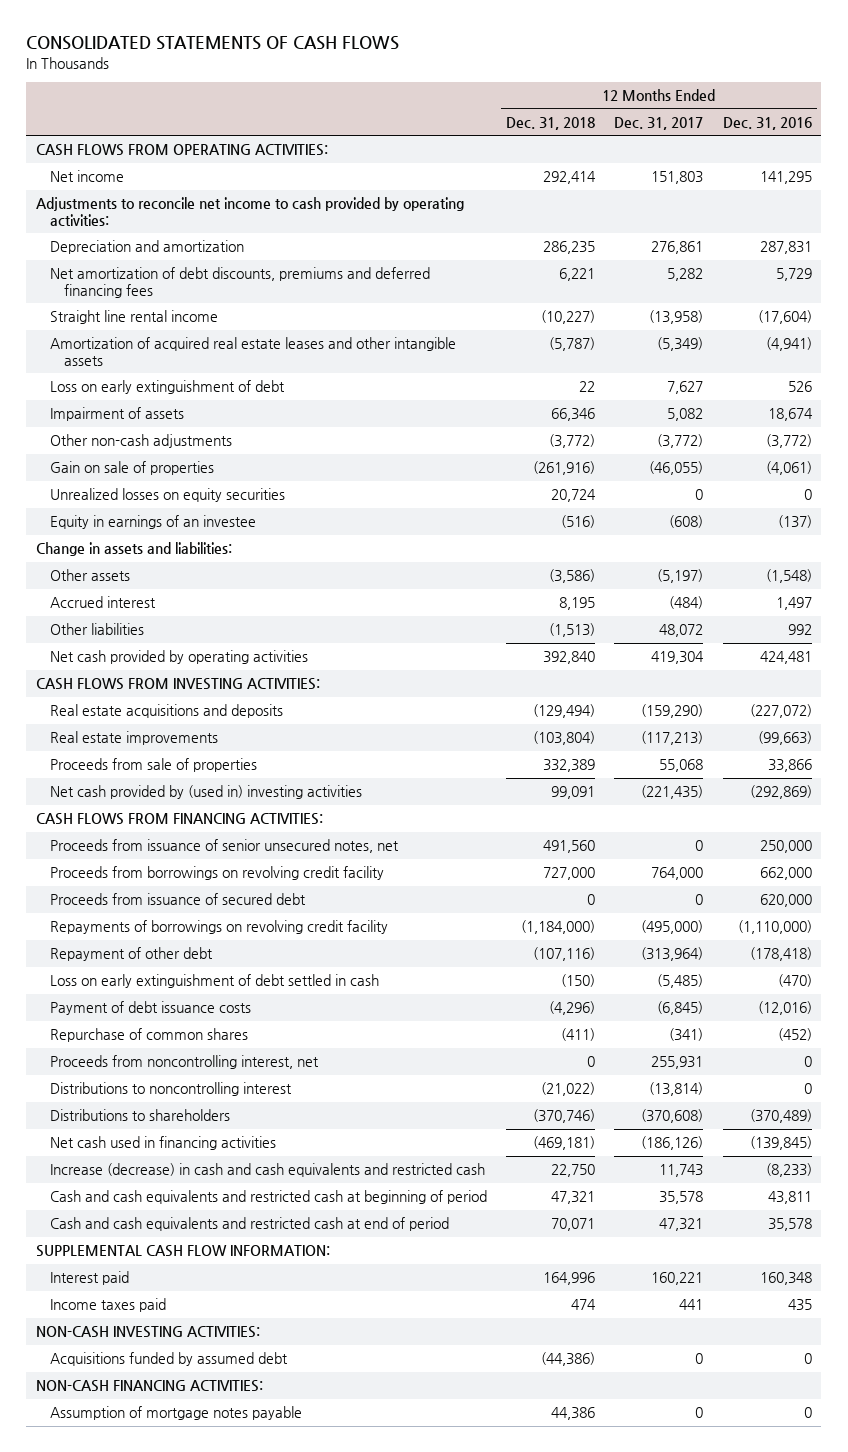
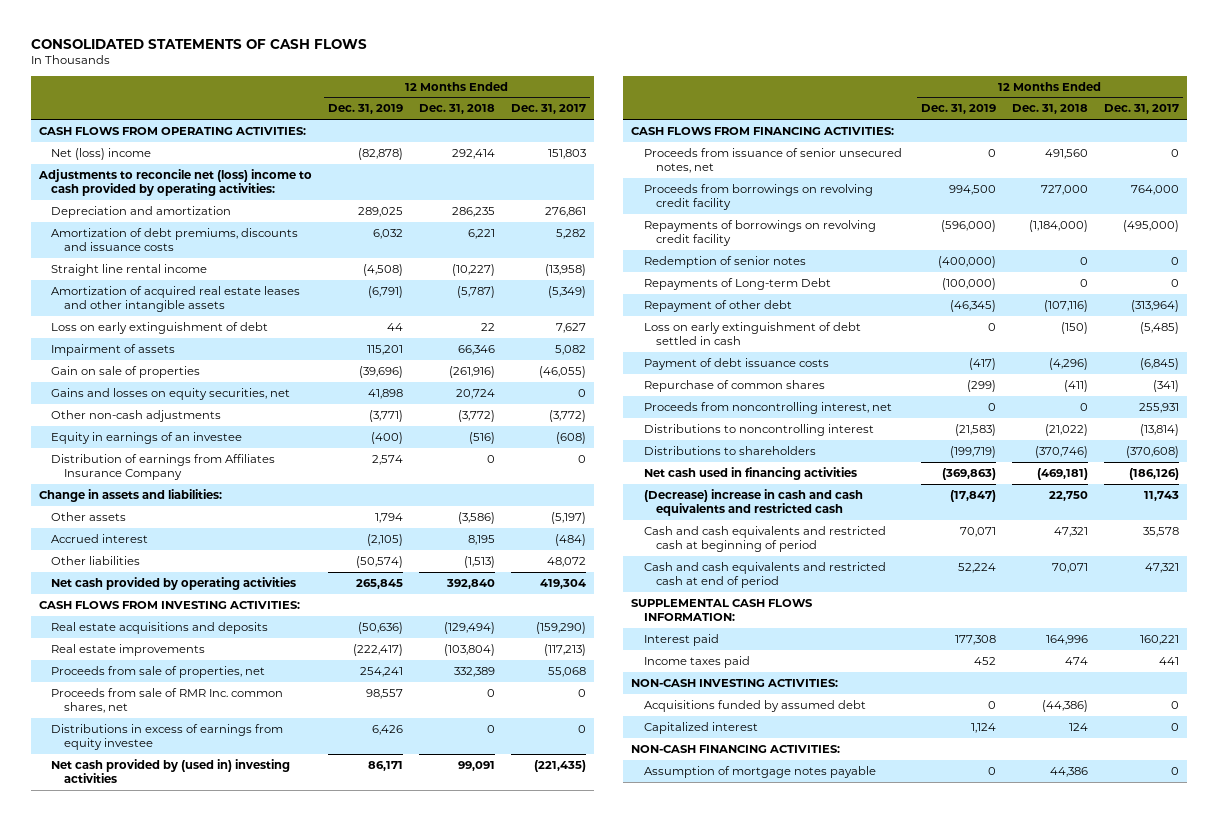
[722,116,812,130] Dec. 31, 2016 -> none
none -> [328,104,404,115] Dec. 31, 2019
[49,170,124,183] Net income -> [51,147,152,160] Net (loss) income
[35,197,464,226] Adjustments to reconcile net income to cash provided by operating activities: -> [37,168,312,197] Adjustments to reconcile net (loss) income to cash provided by operating activities:
[49,267,430,298] Net amortization of debt discounts, premiums and deferred financing fees -> [51,227,299,252] Amortization of debt premiums, discounts and issuance costs
[49,488,285,503] Unrealized losses on equity securities -> [51,387,291,400] Gains and losses on equity securities, net
[49,434,232,449] Other non-cash adjustments -> [51,409,222,422] Other non-cash adjustments
none -> [51,453,276,481] Distribution of earnings from Affiliates Insurance Company
[49,758,257,773] Proceeds from sale of properties -> [51,665,266,678] Proceeds from sale of properties, net
none -> [51,687,284,714] Proceeds from sale of RMR Inc. common shares, net
none -> [51,723,284,751] Distributions in excess of earnings from equity investee
[49,893,306,906] Proceeds from issuance of secured debt -> none
none -> [643,255,806,268] Redemption of senior notes
none -> [643,277,831,290] Repayments of Long-term Debt
[49,1163,485,1178] Increase (decrease) in cash and cash equivalents and restricted cash -> [643,488,863,517] (Decrease) increase in cash and cash equivalents and restricted cash
[35,1245,330,1258] SUPPLEMENTAL CASH FLOW INFORMATION: -> [631,598,814,622] SUPPLEMENTAL CASH FLOWS INFORMATION:
none -> [643,721,758,734] Capitalized interest

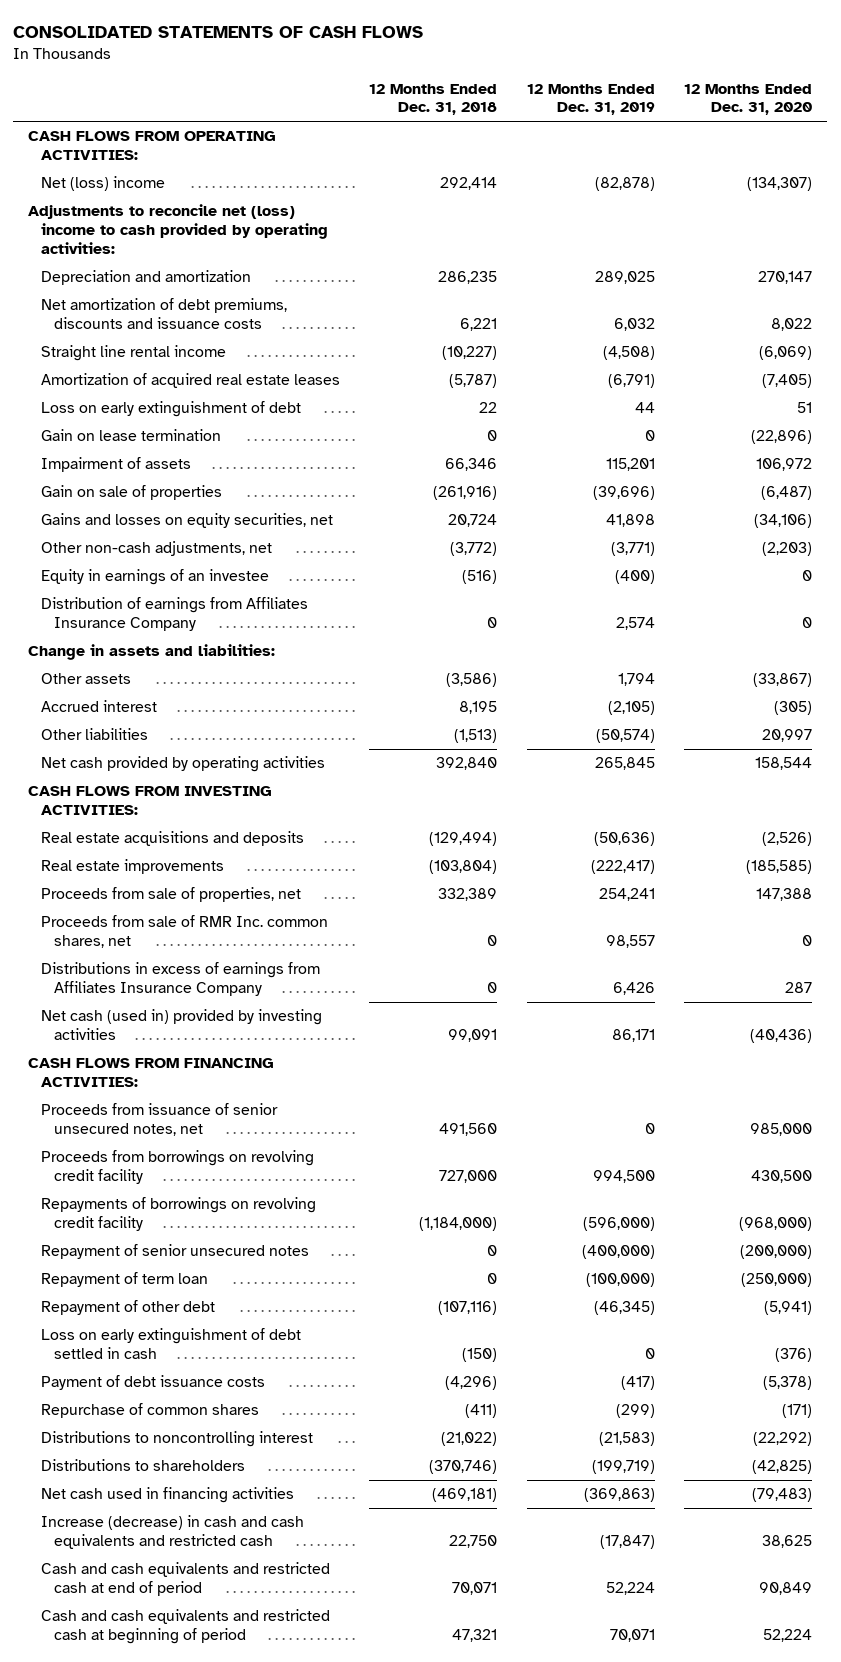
[511,104,587,115] Dec. 31, 2017 -> none
none -> [684,83,813,116] 12 Months Ended Dec. 31, 2020
[51,227,299,252] Amortization of debt premiums, discounts and issuance costs -> [40,298,287,330] Net amortization of debt premiums, discounts and issuance costs
[51,285,301,313] Amortization of acquired real estate leases and other intangible assets -> [40,373,340,389] Amortization of acquired real estate leases
none -> [40,429,221,442] Gain on lease termination
[51,409,222,422] Other non-cash adjustments -> [40,541,272,557] Other non-cash adjustments, net
[51,723,284,751] Distributions in excess of earnings from equity investee -> [40,962,320,997] Distributions in excess of earnings from Affiliates Insurance Company
[51,758,291,784] Net cash provided by (used in) investing activities -> [40,1009,322,1041] Net cash (used in) provided by investing activities
[643,255,806,268] Redemption of senior notes -> [40,1244,309,1260] Repayment of senior unsecured notes
[643,277,831,290] Repayments of Long-term Debt -> [40,1272,208,1288] Repayment of term loan
[643,401,892,414] Proceeds from noncontrolling interest, net -> none
[643,488,863,517] (Decrease) increase in cash and cash equivalents and restricted cash -> [40,1515,304,1550] Increase (decrease) in cash and cash equivalents and restricted cash
[631,598,814,622] SUPPLEMENTAL CASH FLOWS INFORMATION: -> none
[643,633,719,646] Interest paid -> none
[643,655,750,668] Income taxes paid -> none
[631,678,839,687] NON-CASH INVESTING ACTIVITIES: -> none
[643,699,866,712] Acquisitions funded by assumed debt -> none
[643,721,758,734] Capitalized interest -> none
[631,744,841,753] NON-CASH FINANCING ACTIVITIES: -> none
[643,765,876,778] Assumption of mortgage notes payable -> none
[643,525,886,553] Cash and cash equivalents and restricted cash at beginning of period -> [40,1609,330,1645] Cash and cash equivalents and restricted cash at beginning of period

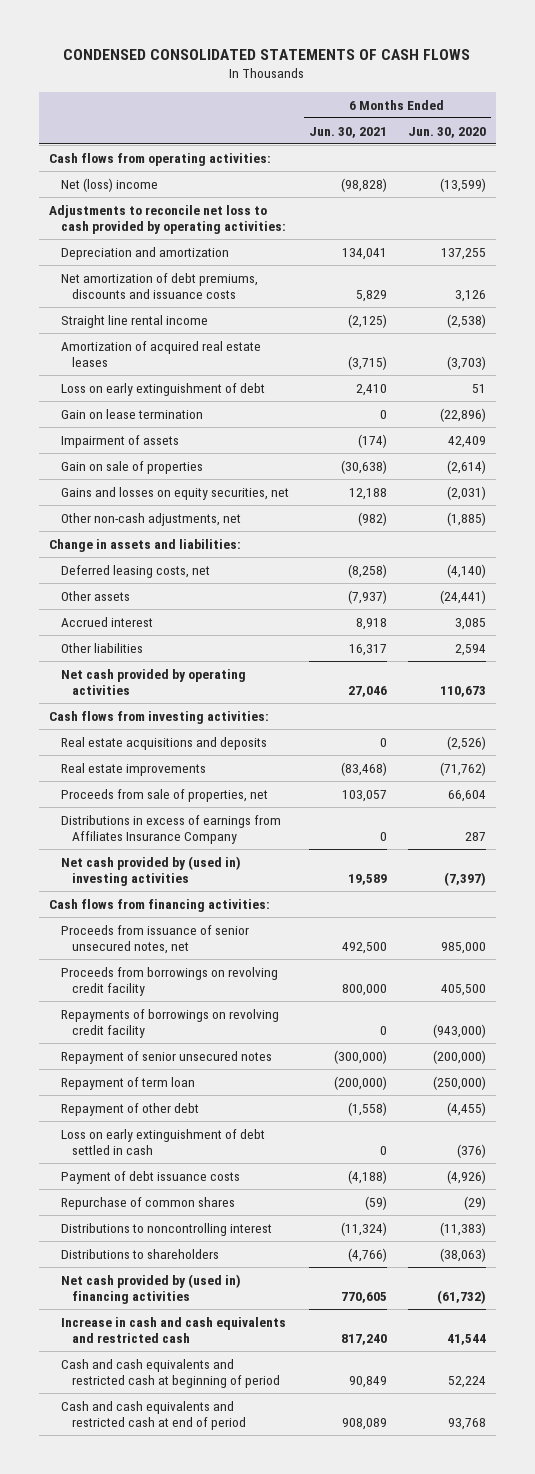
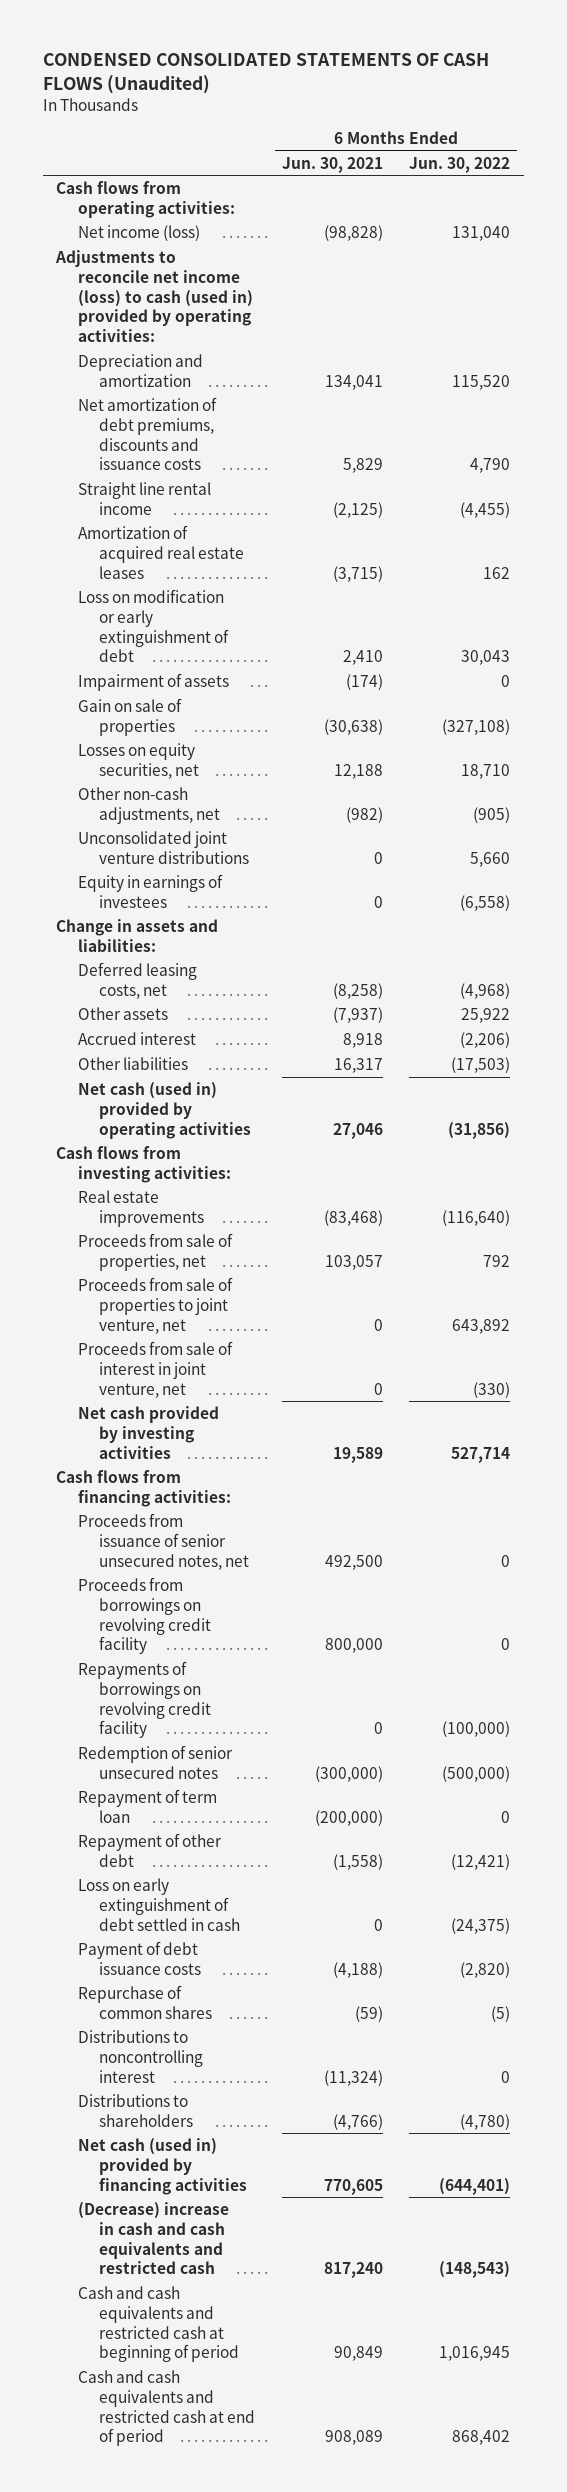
[63,48,471,60] CONDENSED CONSOLIDATED STATEMENTS OF CASH FLOWS -> [42,53,489,95] CONDENSED CONSOLIDATED STATEMENTS OF CASH FLOWS (Unaudited)
[407,126,486,138] Jun. 30, 2020 -> none
none -> [409,156,511,173] Jun. 30, 2022
[60,177,158,192] Net (loss) income -> [77,224,200,241] Net income (loss)
[49,204,286,235] Adjustments to reconcile net loss to cash provided by operating activities: -> [55,249,253,343] Adjustments to reconcile net income (loss) to cash (used in) provided by operating activities:
[60,408,203,419] Gain on lease termination -> none
[60,382,265,396] Loss on early extinguishment of debt -> [77,588,229,663] Loss on modification or early extinguishment of debt
[60,486,289,500] Gains and losses on equity securities, net -> [77,742,199,779] Losses on equity securities, net
none -> [77,830,249,864] Unconsolidated joint venture distributions
none -> [77,873,223,908] Equity in earnings of investees
[60,668,246,696] Net cash provided by operating activities -> [77,1081,251,1139] Net cash (used in) provided by operating activities
[60,736,267,750] Real estate acquisitions and deposits -> none
[60,814,281,845] Distributions in excess of earnings from Affiliates Insurance Company -> none
none -> [77,1276,233,1334] Proceeds from sale of properties to joint venture, net
none -> [77,1340,233,1398] Proceeds from sale of interest in joint venture, net
[60,855,241,887] Net cash provided by (used in) investing activities -> [77,1405,219,1459] Net cash provided by investing activities
[60,1050,272,1064] Repayment of senior unsecured notes -> [77,1744,233,1779] Redemption of senior unsecured notes
[60,1273,241,1305] Net cash provided by (used in) financing activities -> [77,2137,247,2195] Net cash (used in) provided by financing activities
[60,1316,286,1344] Increase in cash and cash equivalents and restricted cash -> [77,2201,229,2275] (Decrease) increase in cash and cash equivalents and restricted cash

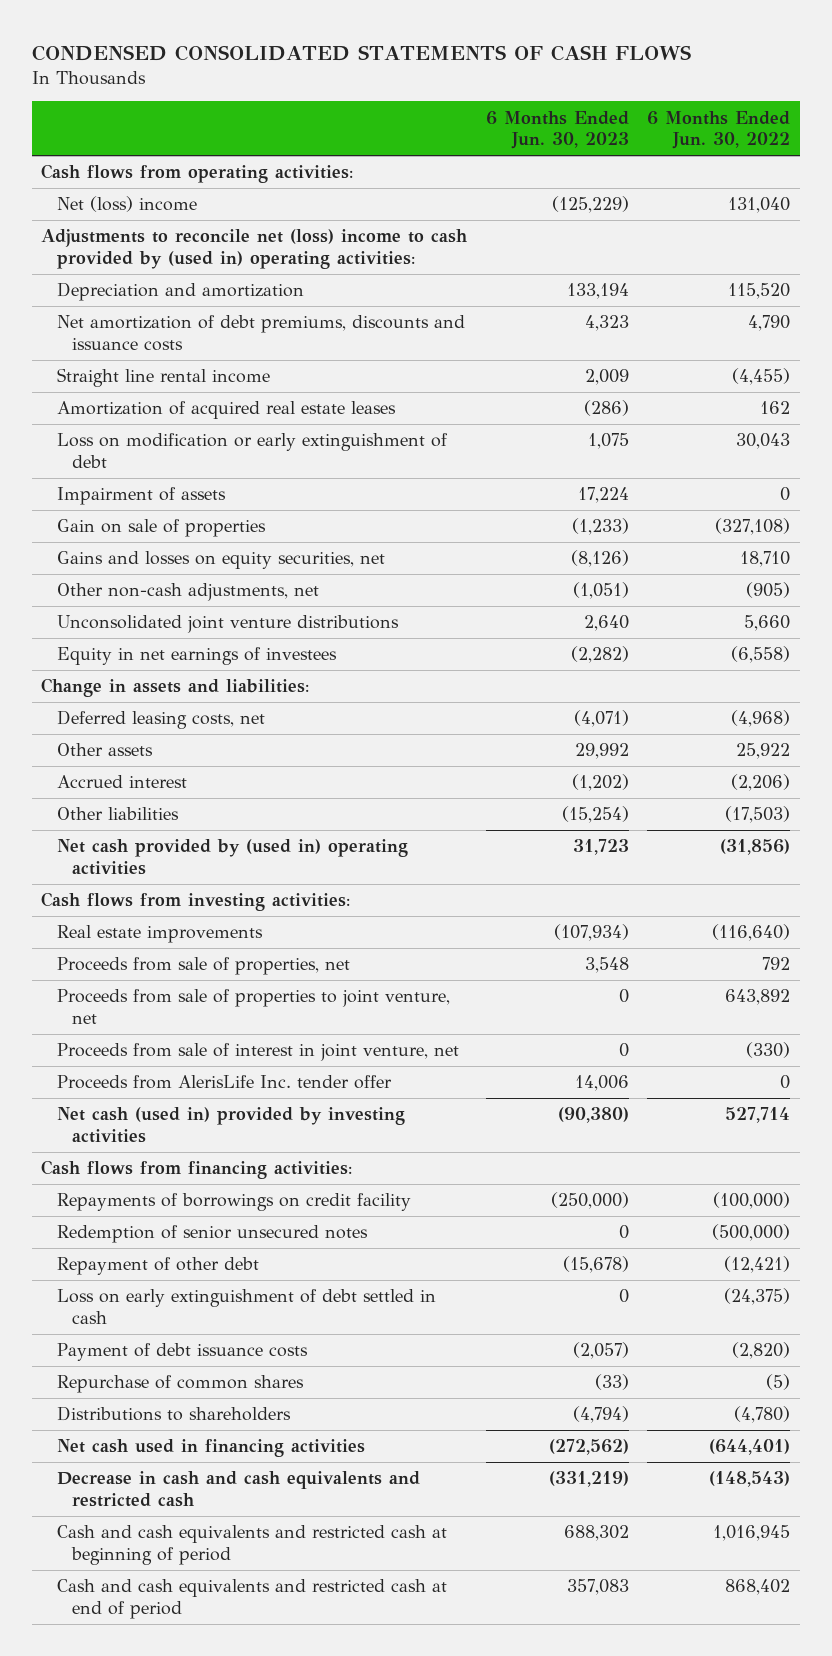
[42,53,489,95] CONDENSED CONSOLIDATED STATEMENTS OF CASH FLOWS (Unaudited) -> [31,44,691,61] CONDENSED CONSOLIDATED STATEMENTS OF CASH FLOWS
[281,156,383,173] Jun. 30, 2021 -> none
none -> [485,110,629,150] 6 Months Ended Jun. 30, 2023
[77,224,200,241] Net income (loss) -> [56,196,197,213] Net (loss) income
[55,249,253,343] Adjustments to reconcile net income (loss) to cash (used in) provided by operating activities: -> [41,229,468,269] Adjustments to reconcile net (loss) income to cash provided by (used in) operating activities:
[77,742,199,779] Losses on equity securities, net -> [56,551,385,570] Gains and losses on equity securities, net
[77,873,223,908] Equity in earnings of investees -> [56,647,337,666] Equity in net earnings of investees
[77,1081,251,1139] Net cash (used in) provided by operating activities -> [56,839,408,875] Net cash provided by (used in) operating activities
none -> [56,1075,392,1090] Proceeds from AlerisLife Inc. tender offer
[77,1405,219,1459] Net cash provided by investing activities -> [56,1107,405,1143] Net cash (used in) provided by investing activities
[77,1512,249,1570] Proceeds from issuance of senior unsecured notes, net -> none
[77,1576,211,1655] Proceeds from borrowings on revolving credit facility -> none
[77,1660,211,1739] Repayments of borrowings on revolving credit facility -> [56,1193,411,1212] Repayments of borrowings on credit facility
[77,1788,217,1823] Repayment of term loan -> none
[77,2029,203,2083] Distributions to noncontrolling interest -> none
[77,2137,247,2195] Net cash (used in) provided by financing activities -> [56,1439,365,1458] Net cash used in financing activities
[77,2201,229,2275] (Decrease) increase in cash and cash equivalents and restricted cash -> [56,1471,420,1507] Decrease in cash and cash equivalents and restricted cash

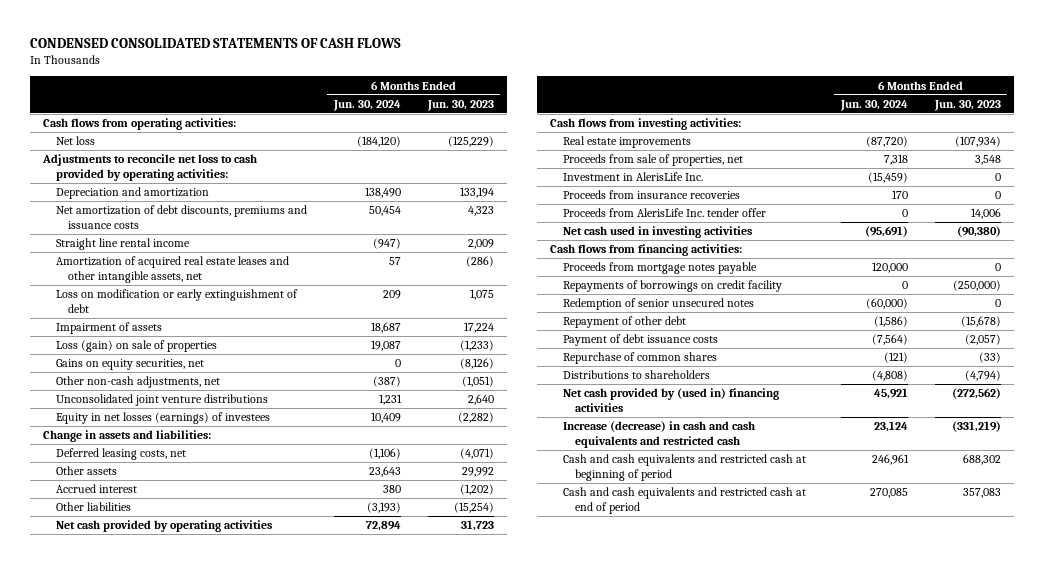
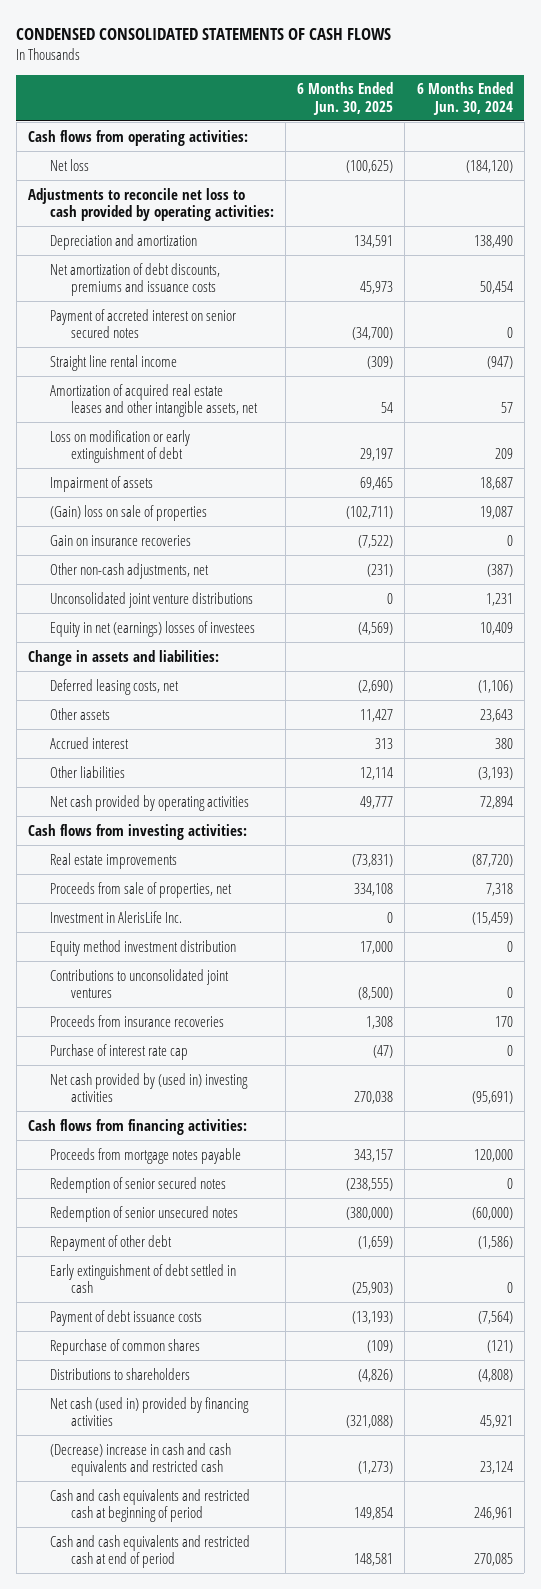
[426,99,494,111] Jun. 30, 2023 -> none
none -> [297,82,394,115] 6 Months Ended Jun. 30, 2025
none -> [49,308,236,339] Payment of accreted interest on senior secured notes
[55,359,204,371] Gains on equity securities, net -> none
[55,340,217,353] Loss (gain) on sale of properties -> [49,504,207,521] (Gain) loss on sale of properties
none -> [49,534,191,546] Gain on insurance recoveries
[55,412,270,425] Equity in net losses (earnings) of investees -> [49,620,255,637] Equity in net (earnings) losses of investees
none -> [49,939,236,956] Equity method investment distribution
none -> [49,968,229,999] Contributions to unconsolidated joint ventures
[562,208,766,218] Proceeds from AlerisLife Inc. tender offer -> none
none -> [49,1043,188,1060] Purchase of interest rate cap
[562,226,752,239] Net cash used in investing activities -> [49,1072,248,1103] Net cash provided by (used in) investing activities
[562,280,782,293] Repayments of borrowings on credit facility -> none
none -> [49,1176,226,1193] Redemption of senior secured notes
none -> [49,1263,236,1294] Early extinguishment of debt settled in cash
[562,388,779,413] Net cash provided by (used in) financing activities -> [49,1396,249,1427] Net cash (used in) provided by financing activities
[562,421,755,449] Increase (decrease) in cash and cash equivalents and restricted cash -> [49,1442,231,1477] (Decrease) increase in cash and cash equivalents and restricted cash

